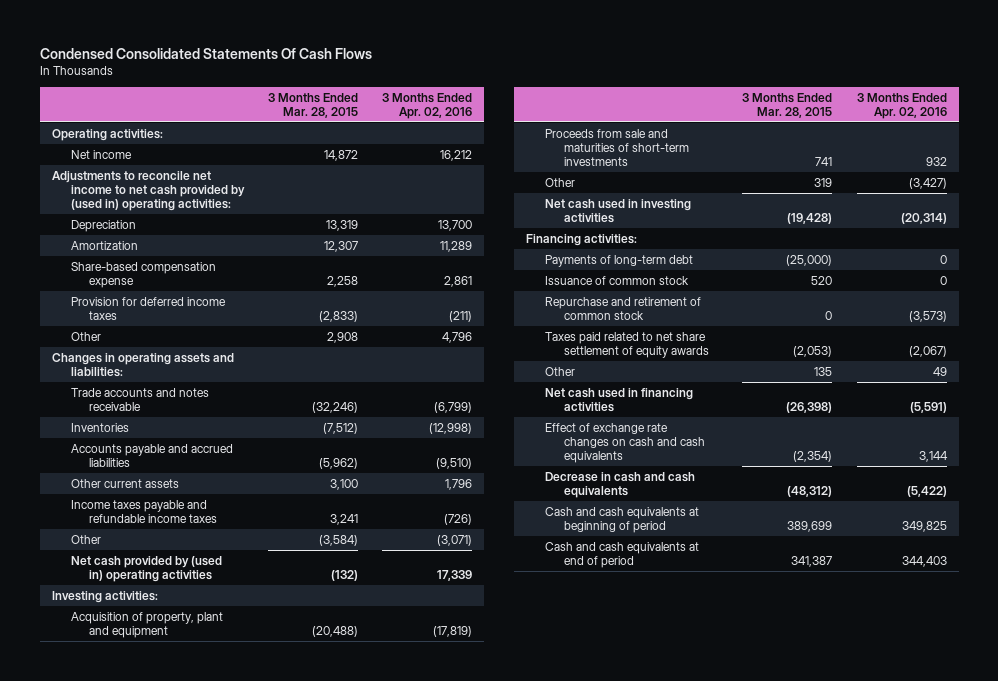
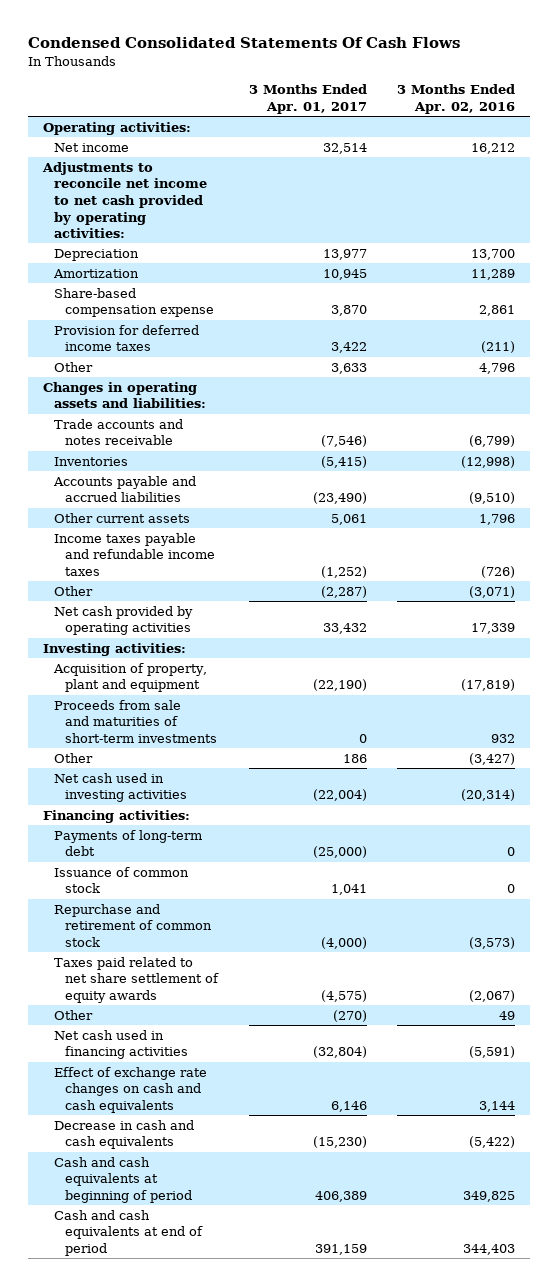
[267,92,358,118] 3 Months Ended Mar. 28, 2015 -> none
none -> [248,84,367,114] 3 Months Ended Apr. 01, 2017
[51,170,245,211] Adjustments to reconcile net income to net cash provided by (used in) operating activities: -> [41,161,208,239] Adjustments to reconcile net income to net cash provided by operating activities:
[70,555,222,582] Net cash provided by (used in) operating activities -> [54,605,194,636] Net cash provided by operating activities

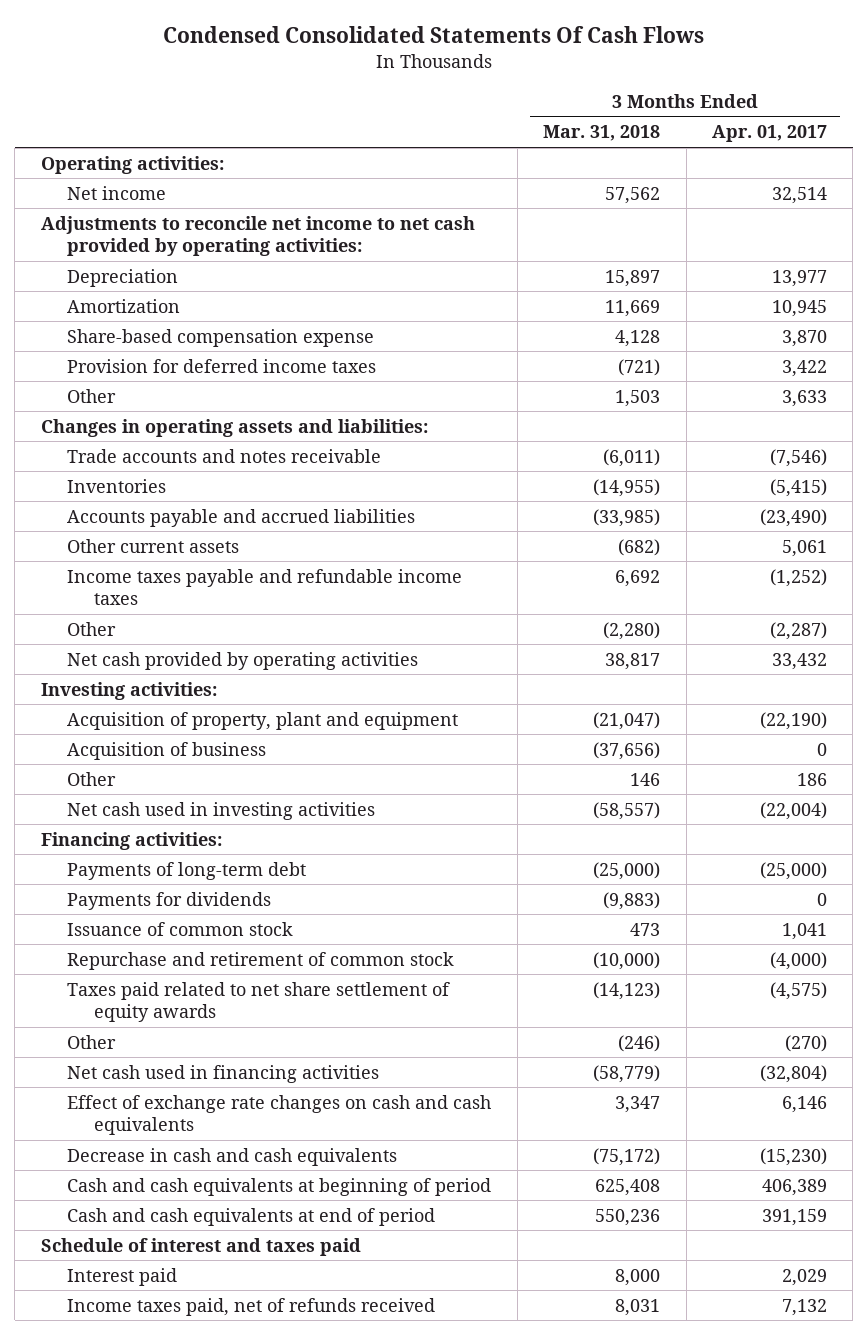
[396,84,515,114] 3 Months Ended Apr. 02, 2016 -> none
none -> [543,125,661,142] Mar. 31, 2018
[54,699,218,743] Proceeds from sale and maturities of short-term investments -> none
none -> [67,741,267,760] Acquisition of business
none -> [67,891,272,910] Payments for dividends
none -> [40,1237,361,1256] Schedule of interest and taxes paid
none -> [67,1267,178,1286] Interest paid
none -> [67,1297,436,1316] Income taxes paid, net of refunds received

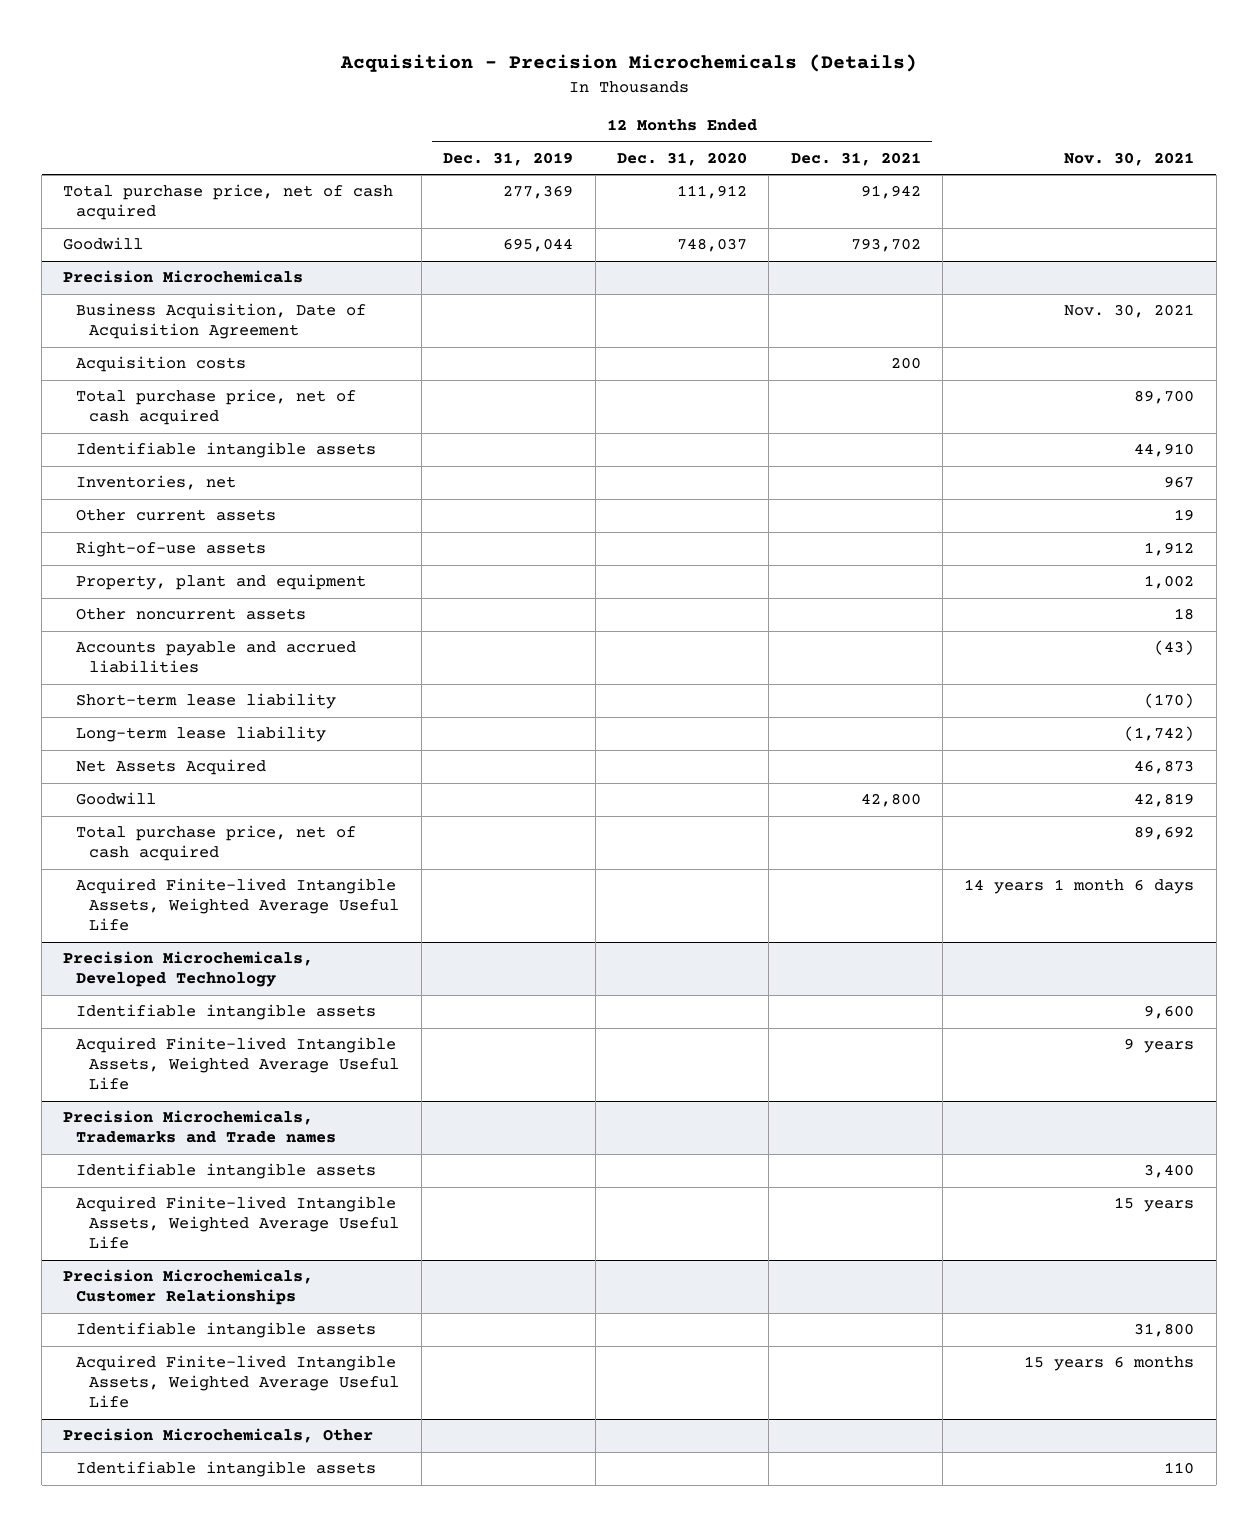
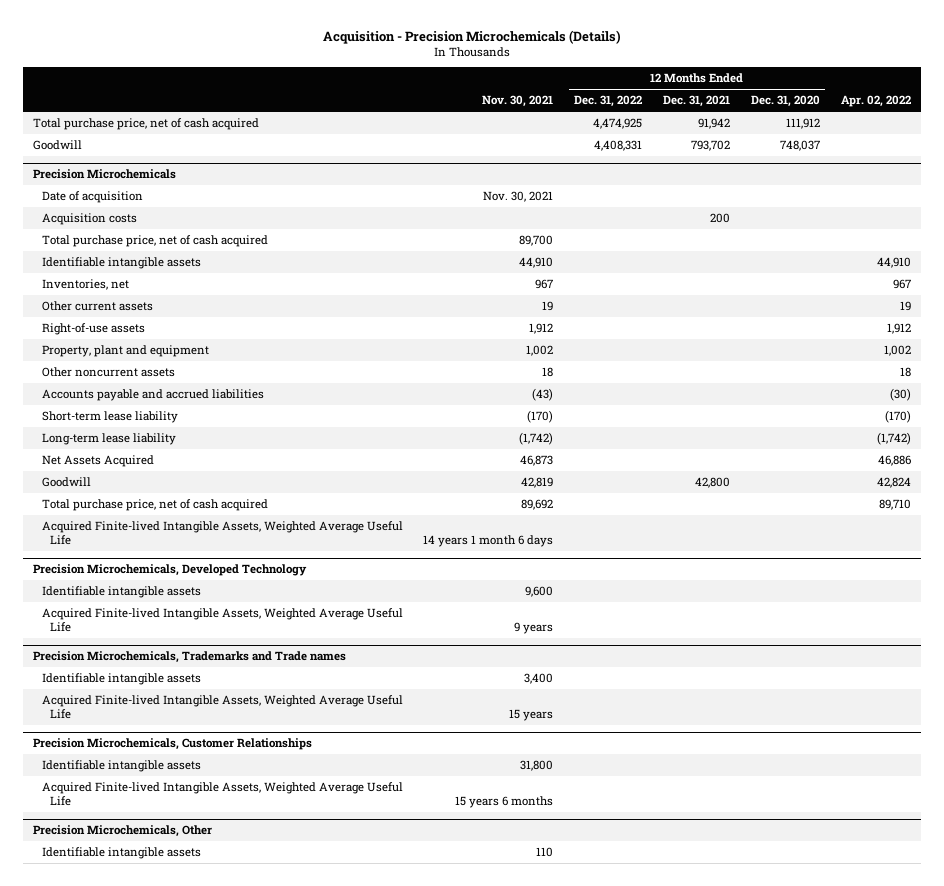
[443,151,574,166] Dec. 31, 2019 -> none
none -> [574,95,643,108] Dec. 31, 2022
none -> [840,95,911,108] Apr. 02, 2022
[76,303,367,340] Business Acquisition, Date of Acquisition Agreement -> [41,191,143,204] Date of acquisition

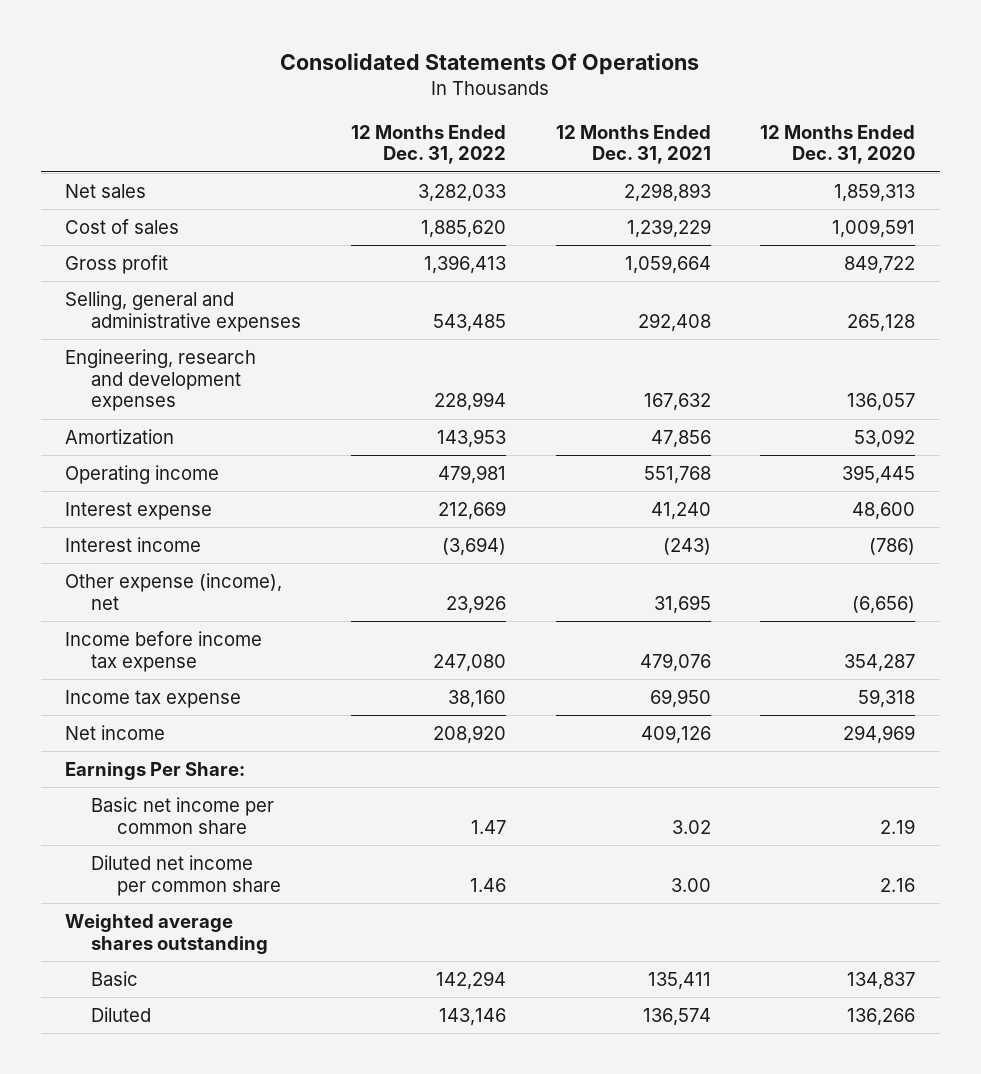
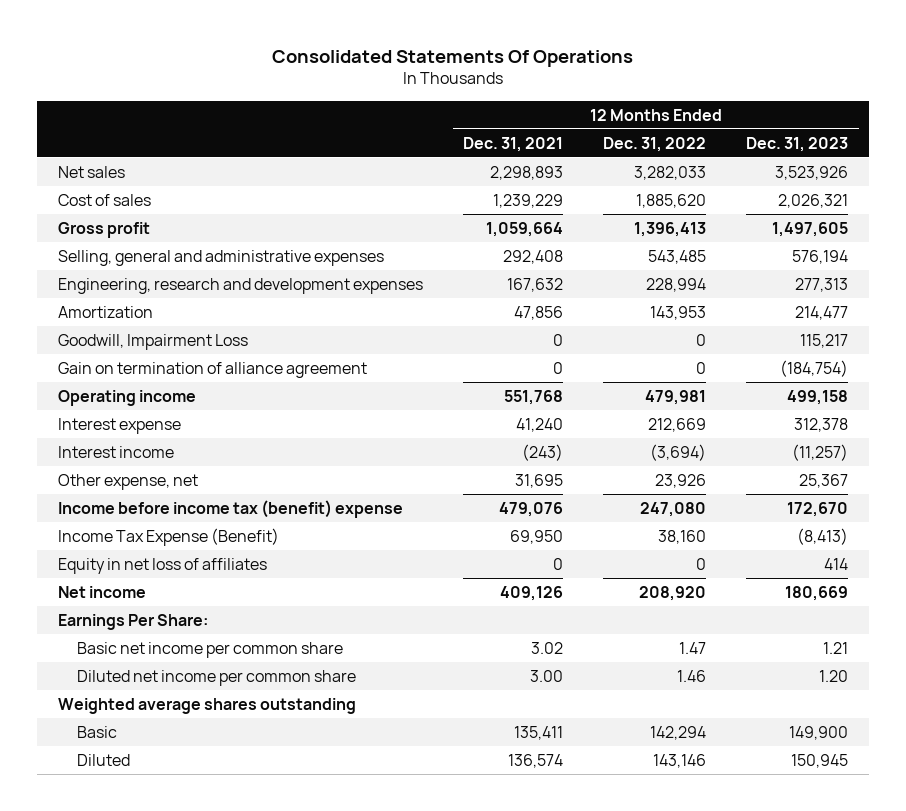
[760,124,916,165] 12 Months Ended Dec. 31, 2020 -> none
none -> [746,136,849,152] Dec. 31, 2023
none -> [57,333,248,350] Goodwill, Impairment Loss
none -> [57,361,367,378] Gain on termination of alliance agreement
[65,573,283,610] Other expense (income), net -> [57,473,198,490] Other expense, net
[65,631,263,672] Income before income tax expense -> [57,499,403,518] Income before income tax (benefit) expense
[65,690,242,709] Income tax expense -> [57,527,279,546] Income Tax Expense (Benefit)
none -> [57,557,267,574] Equity in net loss of affiliates

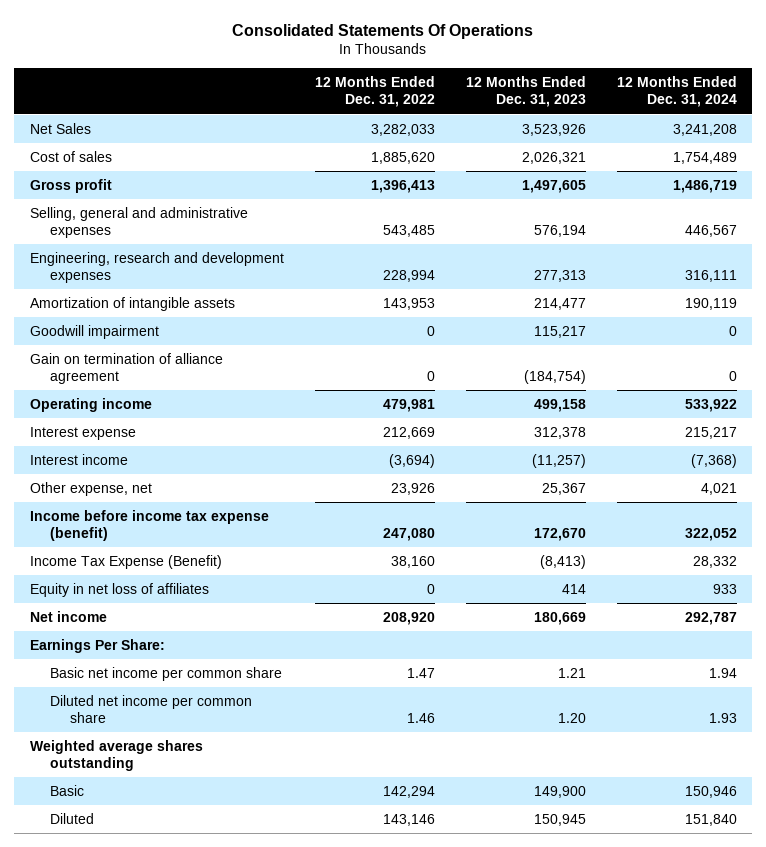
[462,136,563,152] Dec. 31, 2021 -> none
none -> [616,76,737,108] 12 Months Ended Dec. 31, 2024
[57,165,125,178] Net sales -> [29,122,91,134] Net Sales
[57,305,153,318] Amortization -> [29,296,235,311] Amortization of intangible assets
[57,333,248,350] Goodwill, Impairment Loss -> [29,324,159,339] Goodwill impairment
[57,499,403,518] Income before income tax (benefit) expense -> [29,509,269,542] Income before income tax expense (benefit)

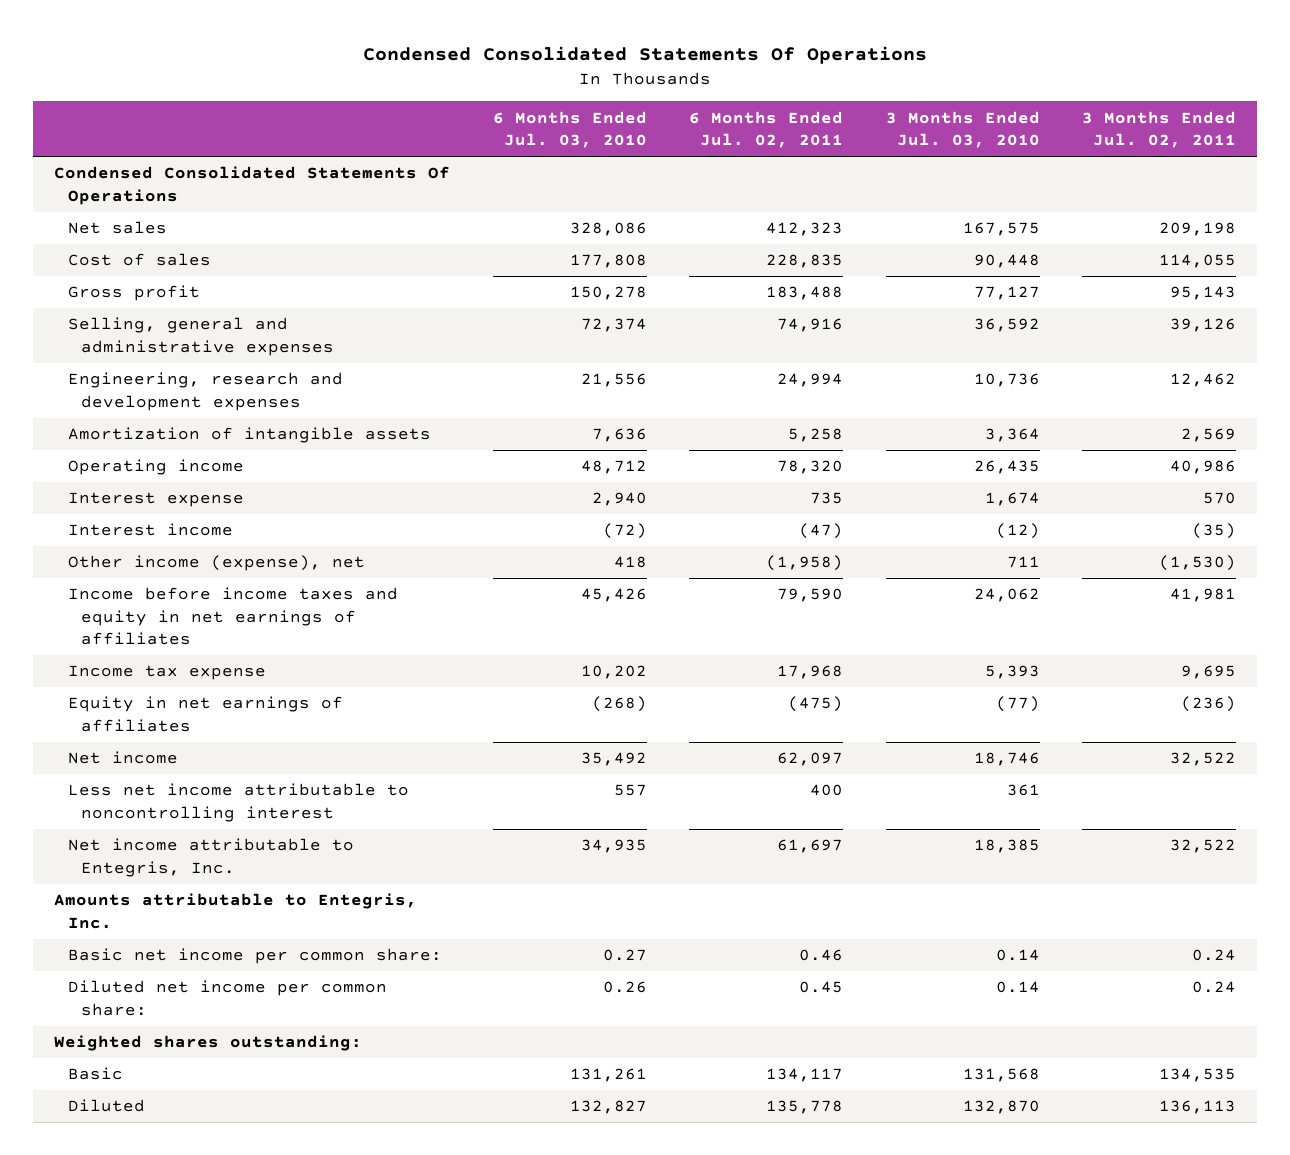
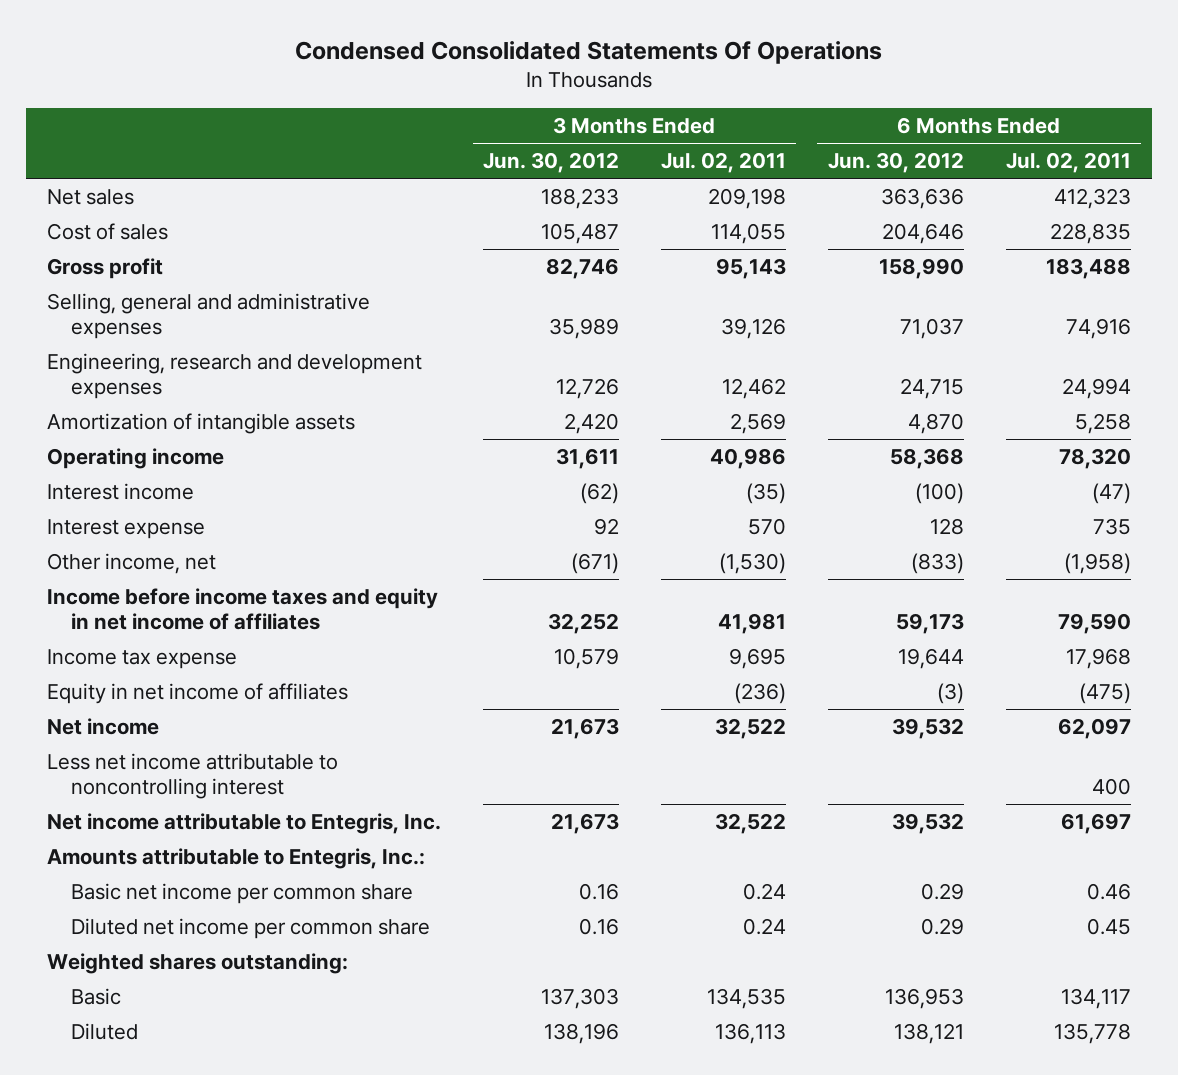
[492,110,647,149] 6 Months Ended Jul. 03, 2010 -> none
[885,110,1040,149] 3 Months Ended Jul. 03, 2010 -> none
none -> [482,152,619,174] Jun. 30, 2012
none -> [827,152,964,174] Jun. 30, 2012
[54,166,451,205] Condensed Consolidated Statements Of Operations -> none
[67,492,244,508] Interest expense -> [47,519,206,540] Interest expense
[67,555,365,572] Other income (expense), net -> [47,553,217,575] Other income, net
[67,587,398,646] Income before income taxes and equity in net earnings of affiliates -> [47,588,439,630] Income before income taxes and equity in net income of affiliates
[67,696,343,732] Equity in net earnings of affiliates -> [47,683,349,705] Equity in net income of affiliates
[54,893,418,929] Amounts attributable to Entegris, Inc. -> [47,848,426,870] Amounts attributable to Entegris, Inc.:
[67,948,442,965] Basic net income per common share: -> [70,883,413,905] Basic net income per common share
[67,980,387,1016] Diluted net income per common share: -> [70,918,430,940] Diluted net income per common share

